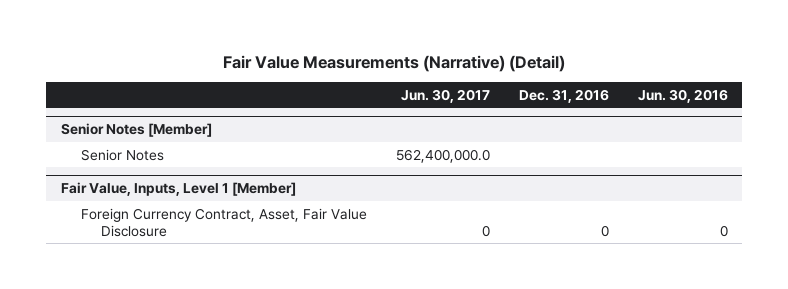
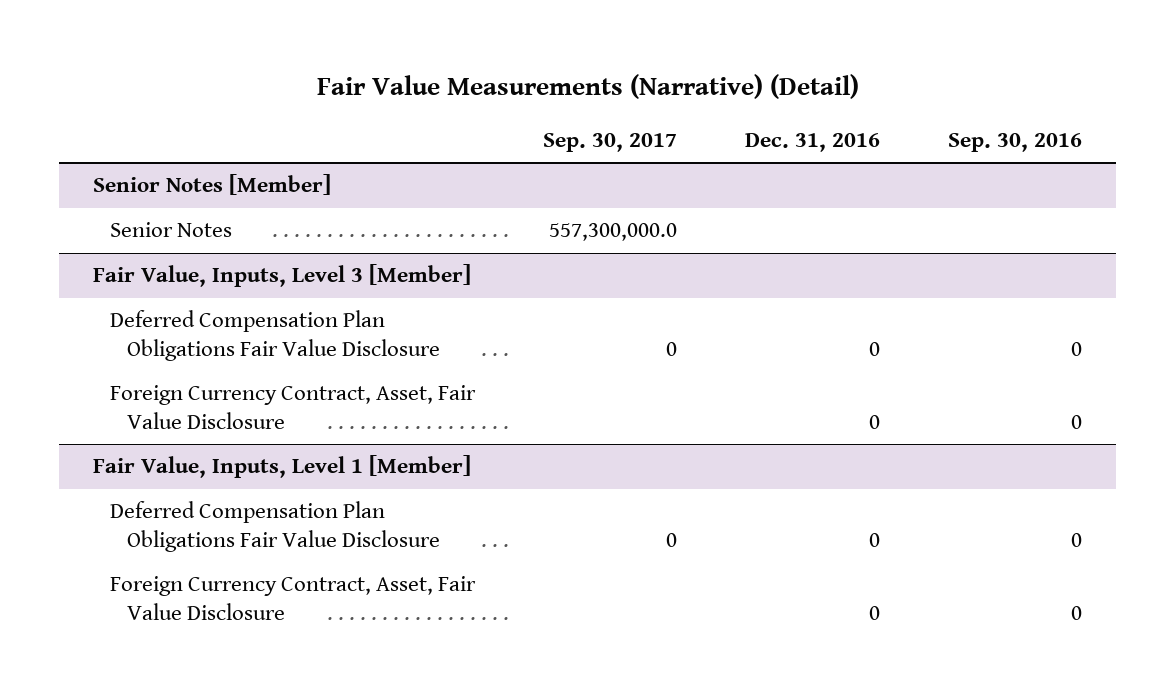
[400,88,490,103] Jun. 30, 2017 -> none
[637,88,728,103] Jun. 30, 2016 -> none
none -> [543,133,678,153] Sep. 30, 2017
none -> [948,133,1083,153] Sep. 30, 2016
none -> [93,264,472,288] Fair Value, Inputs, Level 3 [Member]
none -> [110,310,441,361] Deferred Compensation Plan Obligations Fair Value Disclosure
none -> [110,385,477,429] Foreign Currency Contract, Asset, Fair Value Disclosure
none -> [110,501,441,552] Deferred Compensation Plan Obligations Fair Value Disclosure

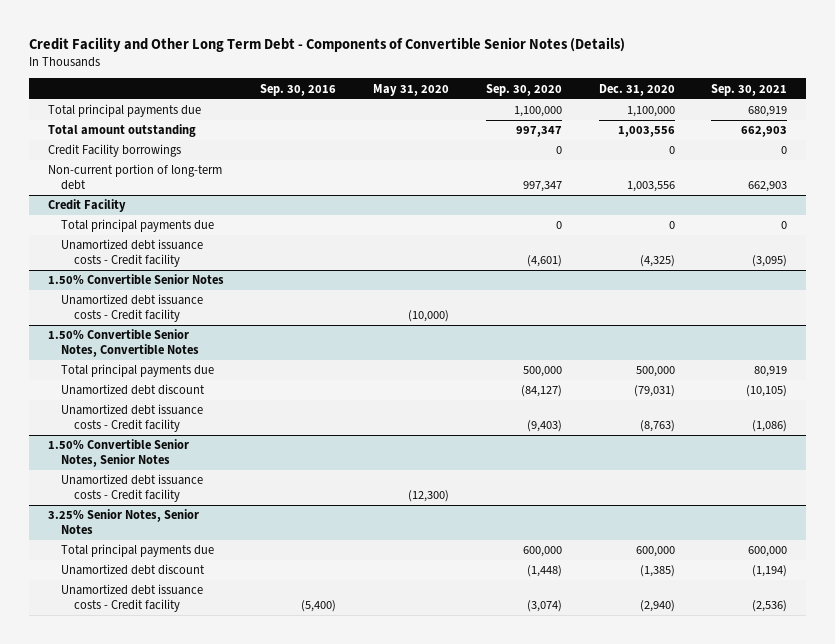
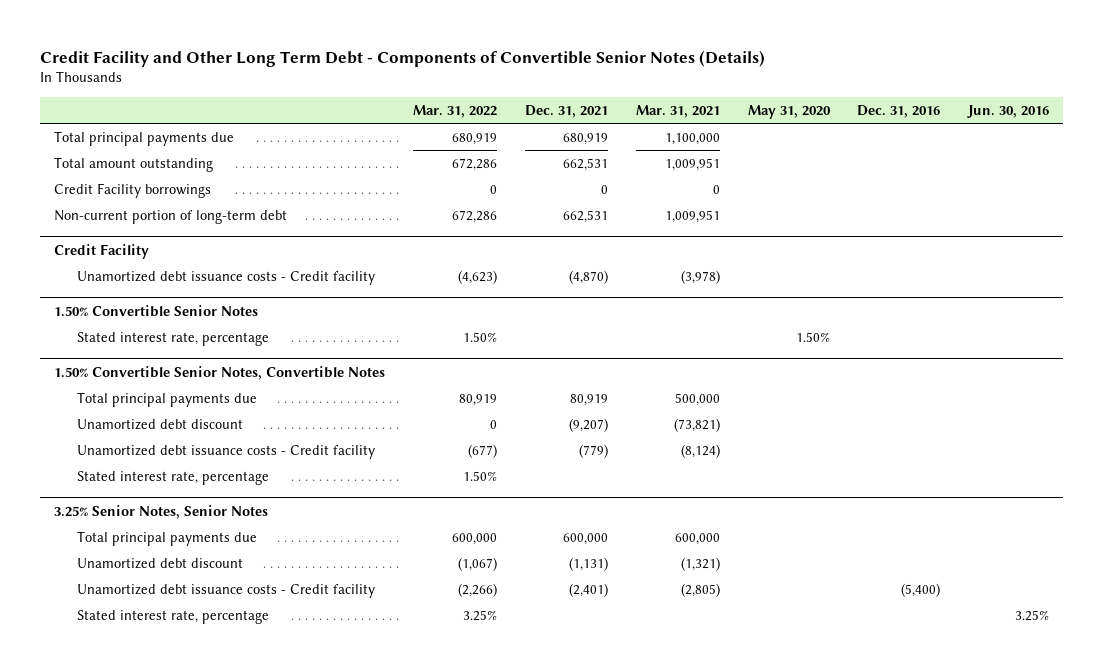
[260,83,337,96] Sep. 30, 2016 -> none
[485,83,562,96] Sep. 30, 2020 -> none
[598,83,675,96] Dec. 31, 2020 -> none
[711,83,788,96] Sep. 30, 2021 -> none
none -> [412,104,497,118] Mar. 31, 2022
none -> [524,104,608,118] Dec. 31, 2021
none -> [635,104,720,118] Mar. 31, 2021
none -> [857,104,941,118] Dec. 31, 2016
none -> [967,104,1050,118] Jun. 30, 2016
[60,219,214,233] Total principal payments due -> none
[60,294,203,323] Unamortized debt issuance costs - Credit facility -> none
none -> [76,331,269,346] Stated interest rate, percentage
[47,439,189,468] 1.50% Convertible Senior Notes, Senior Notes -> none
[60,474,203,503] Unamortized debt issuance costs - Credit facility -> none
none -> [76,470,269,485] Stated interest rate, percentage
none -> [76,609,269,624] Stated interest rate, percentage

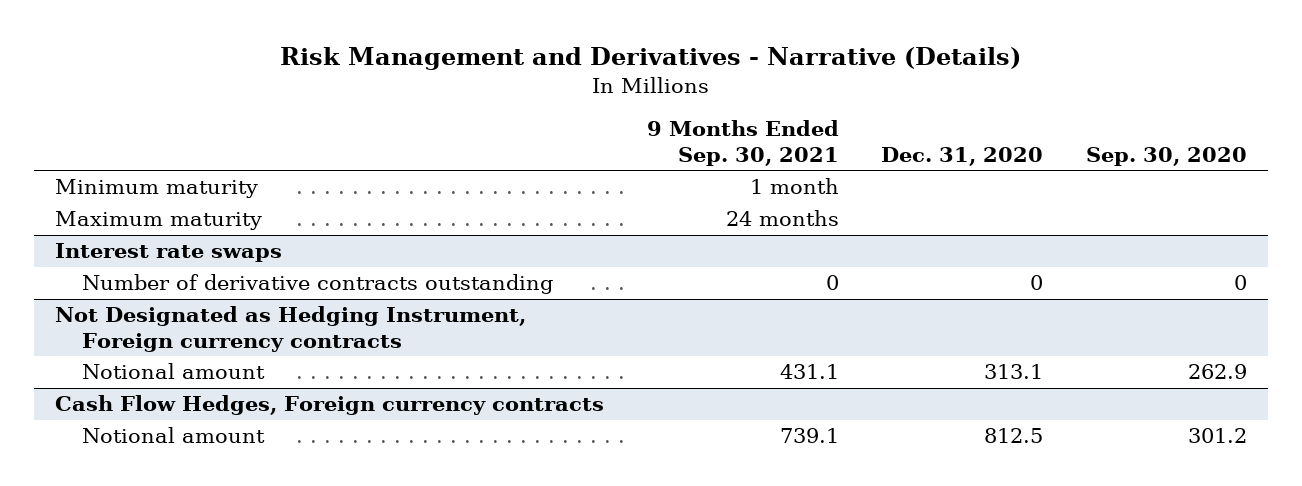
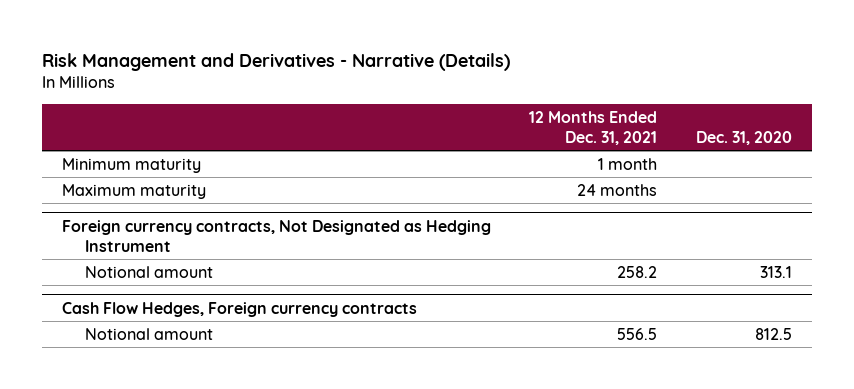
[646,120,839,166] 9 Months Ended Sep. 30, 2021 -> none
[1085,146,1247,166] Sep. 30, 2020 -> none
none -> [529,110,658,145] 12 Months Ended Dec. 31, 2021
[54,243,282,263] Interest rate swaps -> none
[81,274,553,295] Number of derivative contracts outstanding -> none
[54,306,526,353] Not Designated as Hedging Instrument, Foreign currency contracts -> [61,219,491,252] Foreign currency contracts, Not Designated as Hedging Instrument

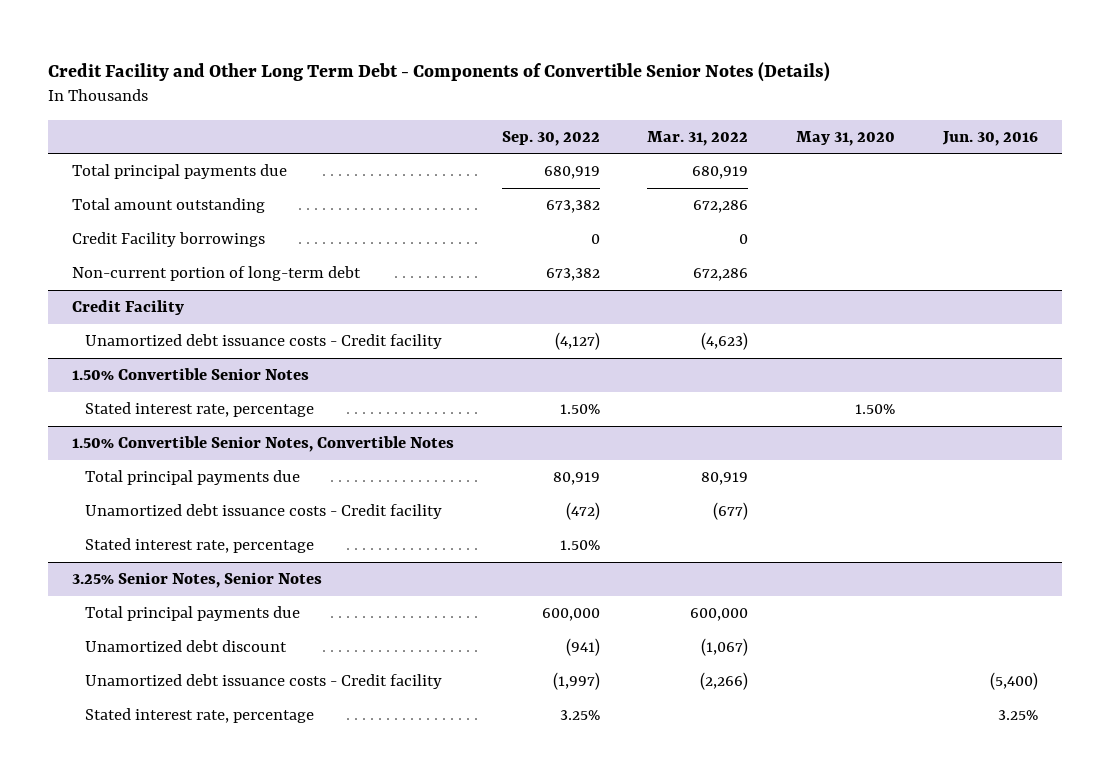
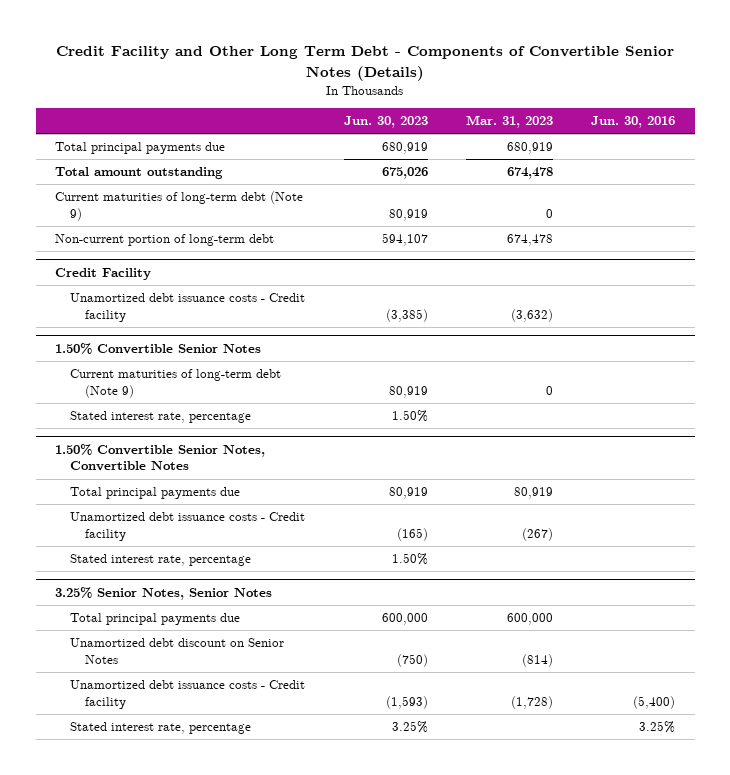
[501,130,600,146] Sep. 30, 2022 -> none
[647,130,749,146] Mar. 31, 2022 -> none
[796,130,896,146] May 31, 2020 -> none
none -> [343,116,428,129] Jun. 30, 2023
none -> [465,115,553,129] Mar. 31, 2023
[71,232,265,248] Credit Facility borrowings -> [54,191,303,222] Current maturities of long-term debt (Note 9)
none -> [70,369,282,399] Current maturities of long-term debt (Note 9)
[85,640,288,653] Unamortized debt discount -> [70,638,285,665] Unamortized debt discount on Senior Notes

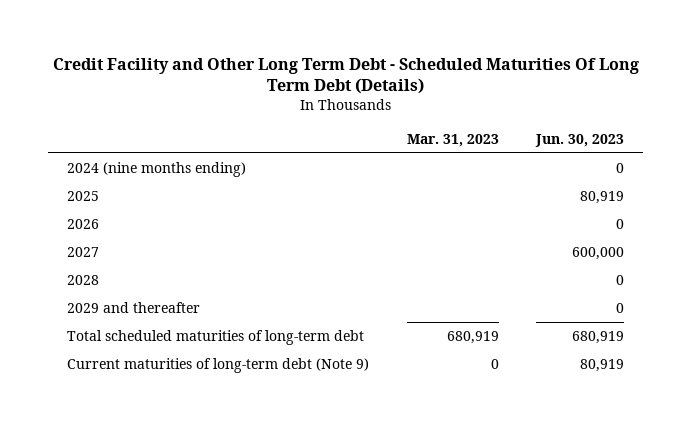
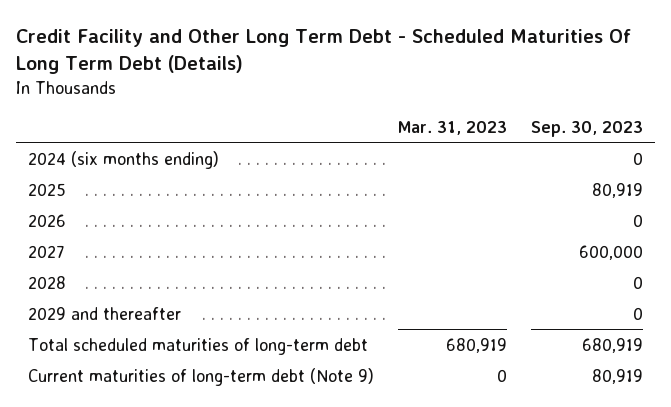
[535,133,625,147] Jun. 30, 2023 -> none
none -> [530,120,643,137] Sep. 30, 2023
[66,162,246,178] 2024 (nine months ending) -> [27,150,219,169] 2024 (six months ending)

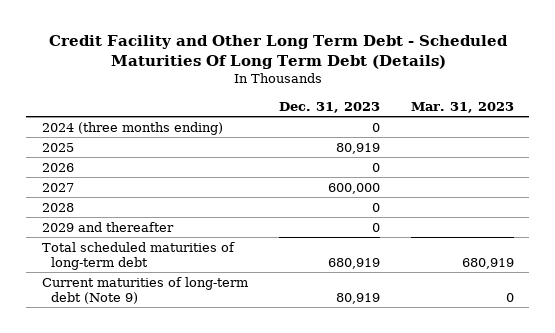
[530,120,643,137] Sep. 30, 2023 -> none
none -> [278,101,380,113] Dec. 31, 2023
[27,150,219,169] 2024 (six months ending) -> [41,121,223,135] 2024 (three months ending)

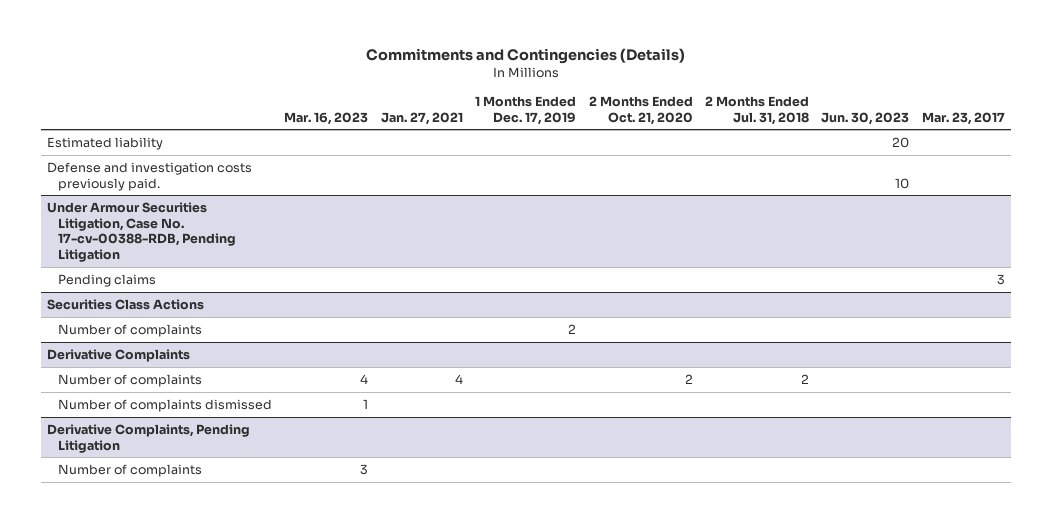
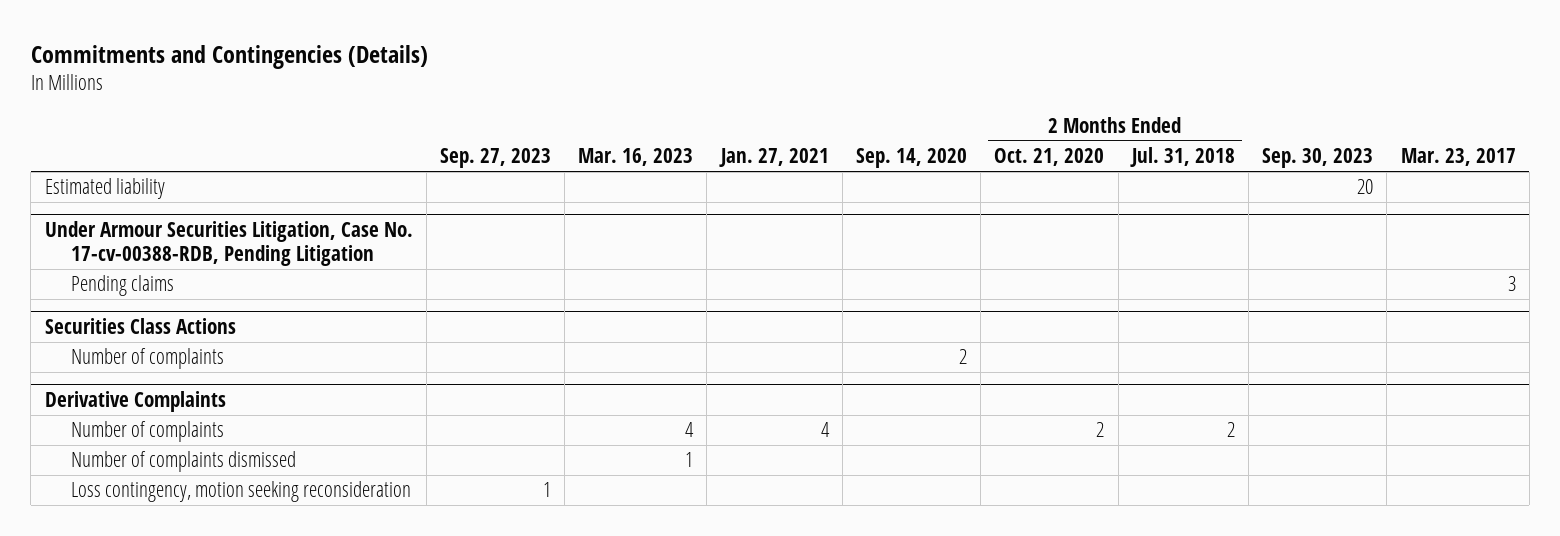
[475,95,577,125] 1 Months Ended Dec. 17, 2019 -> none
[821,111,910,125] Jun. 30, 2023 -> none
none -> [439,148,551,169] Sep. 27, 2023
none -> [856,148,968,169] Sep. 14, 2020
none -> [1262,148,1374,169] Sep. 30, 2023
[46,161,252,191] Defense and investigation costs previously paid. -> none
[46,423,250,453] Derivative Complaints, Pending Litigation -> none
[57,463,202,477] Number of complaints -> none
none -> [71,481,412,503] Loss contingency, motion seeking reconsideration

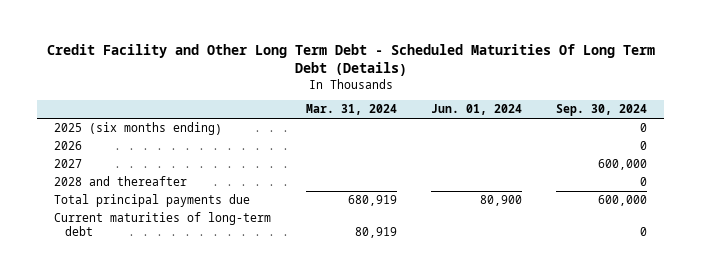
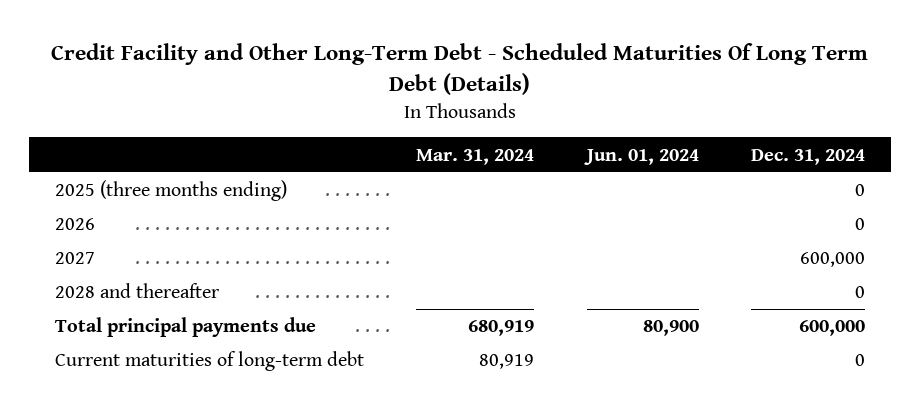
[46,44,655,77] Credit Facility and Other Long Term Debt - Scheduled Maturities Of Long Term Debt (Details) -> [50,42,868,95] Credit Facility and Other Long-Term Debt - Scheduled Maturities Of Long Term Debt (Details)
[556,104,648,117] Sep. 30, 2024 -> none
none -> [750,148,865,165] Dec. 31, 2024
[54,122,223,136] 2025 (six months ending) -> [54,180,287,202] 2025 (three months ending)

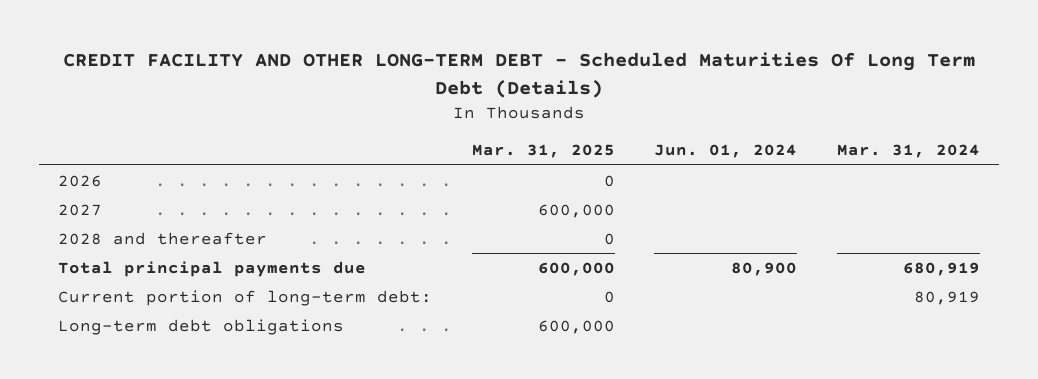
[50,42,868,95] Credit Facility and Other Long-Term Debt - Scheduled Maturities Of Long Term Debt (Details) -> [62,52,975,98] CREDIT FACILITY AND OTHER LONG-TERM DEBT - Scheduled Maturities Of Long Term Debt (Details)
[750,148,865,165] Dec. 31, 2024 -> none
none -> [471,144,615,159] Mar. 31, 2025
[54,180,287,202] 2025 (three months ending) -> none
[54,351,364,372] Current maturities of long-term debt -> [58,289,433,306] Current portion of long-term debt:
none -> [58,318,345,335] Long-term debt obligations

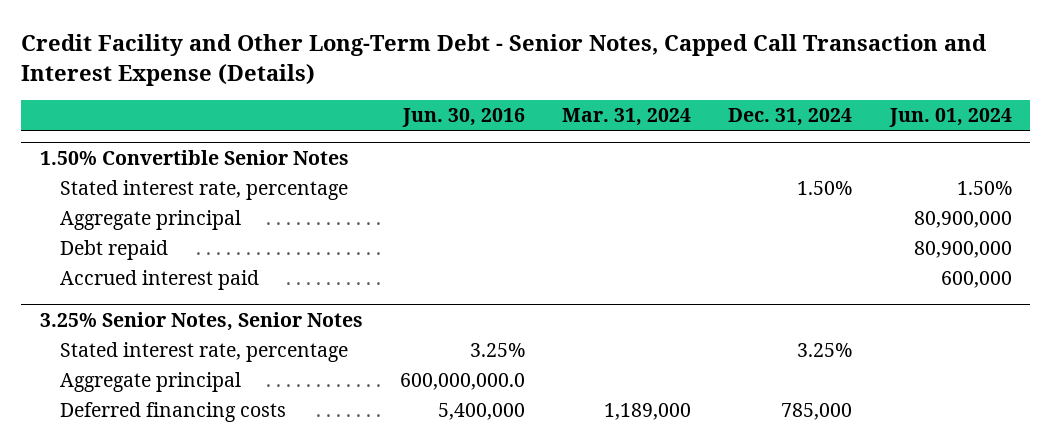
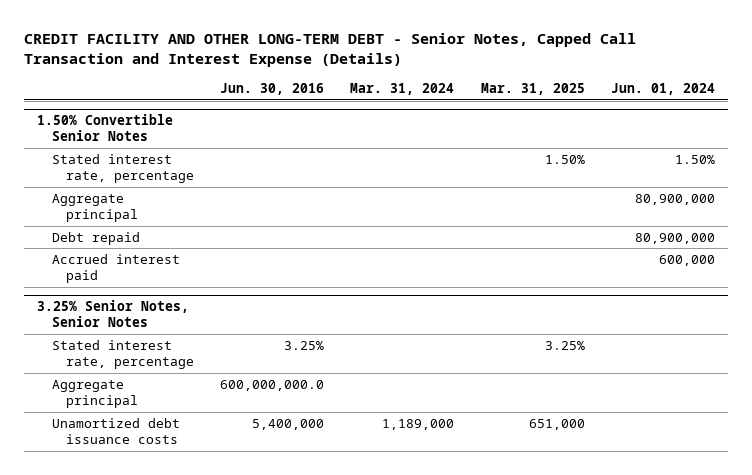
[20,33,986,86] Credit Facility and Other Long-Term Debt - Senior Notes, Capped Call Transaction and Interest Expense (Details) -> [24,33,637,68] CREDIT FACILITY AND OTHER LONG-TERM DEBT - Senior Notes, Capped Call Transaction and Interest Expense (Details)
[728,107,853,126] Dec. 31, 2024 -> none
none -> [480,83,585,96] Mar. 31, 2025
[60,401,287,422] Deferred financing costs -> [51,417,180,445] Unamortized debt issuance costs

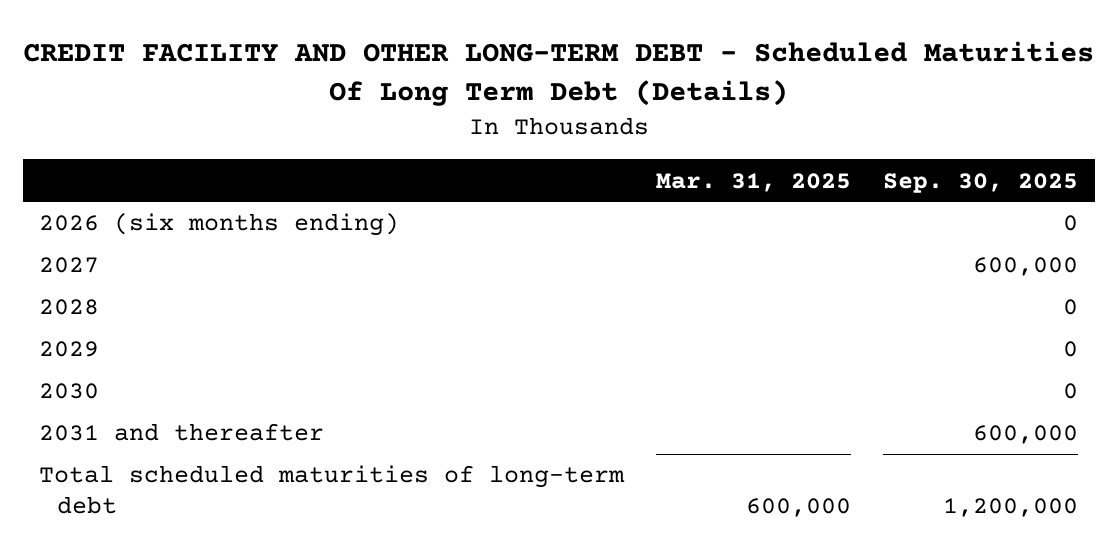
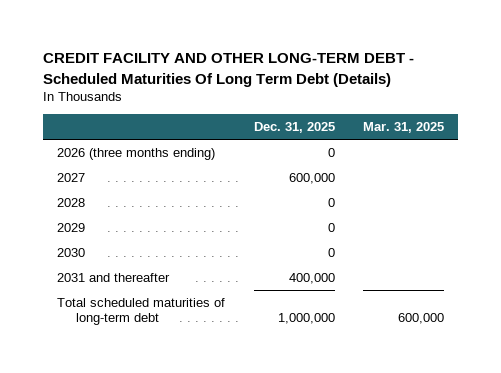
[883,172,1079,193] Sep. 30, 2025 -> none
none -> [253,122,335,134] Dec. 31, 2025
[38,213,399,237] 2026 (six months ending) -> [57,148,216,161] 2026 (three months ending)

